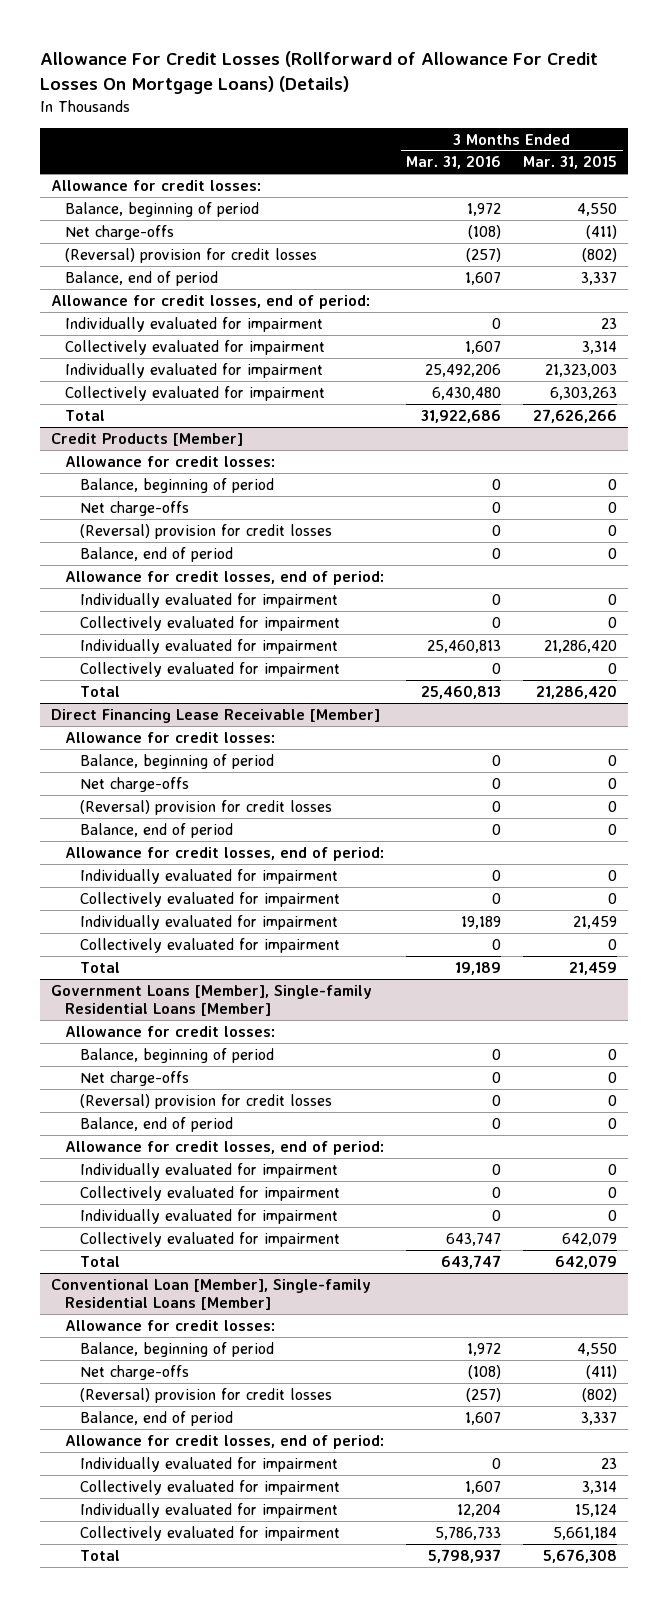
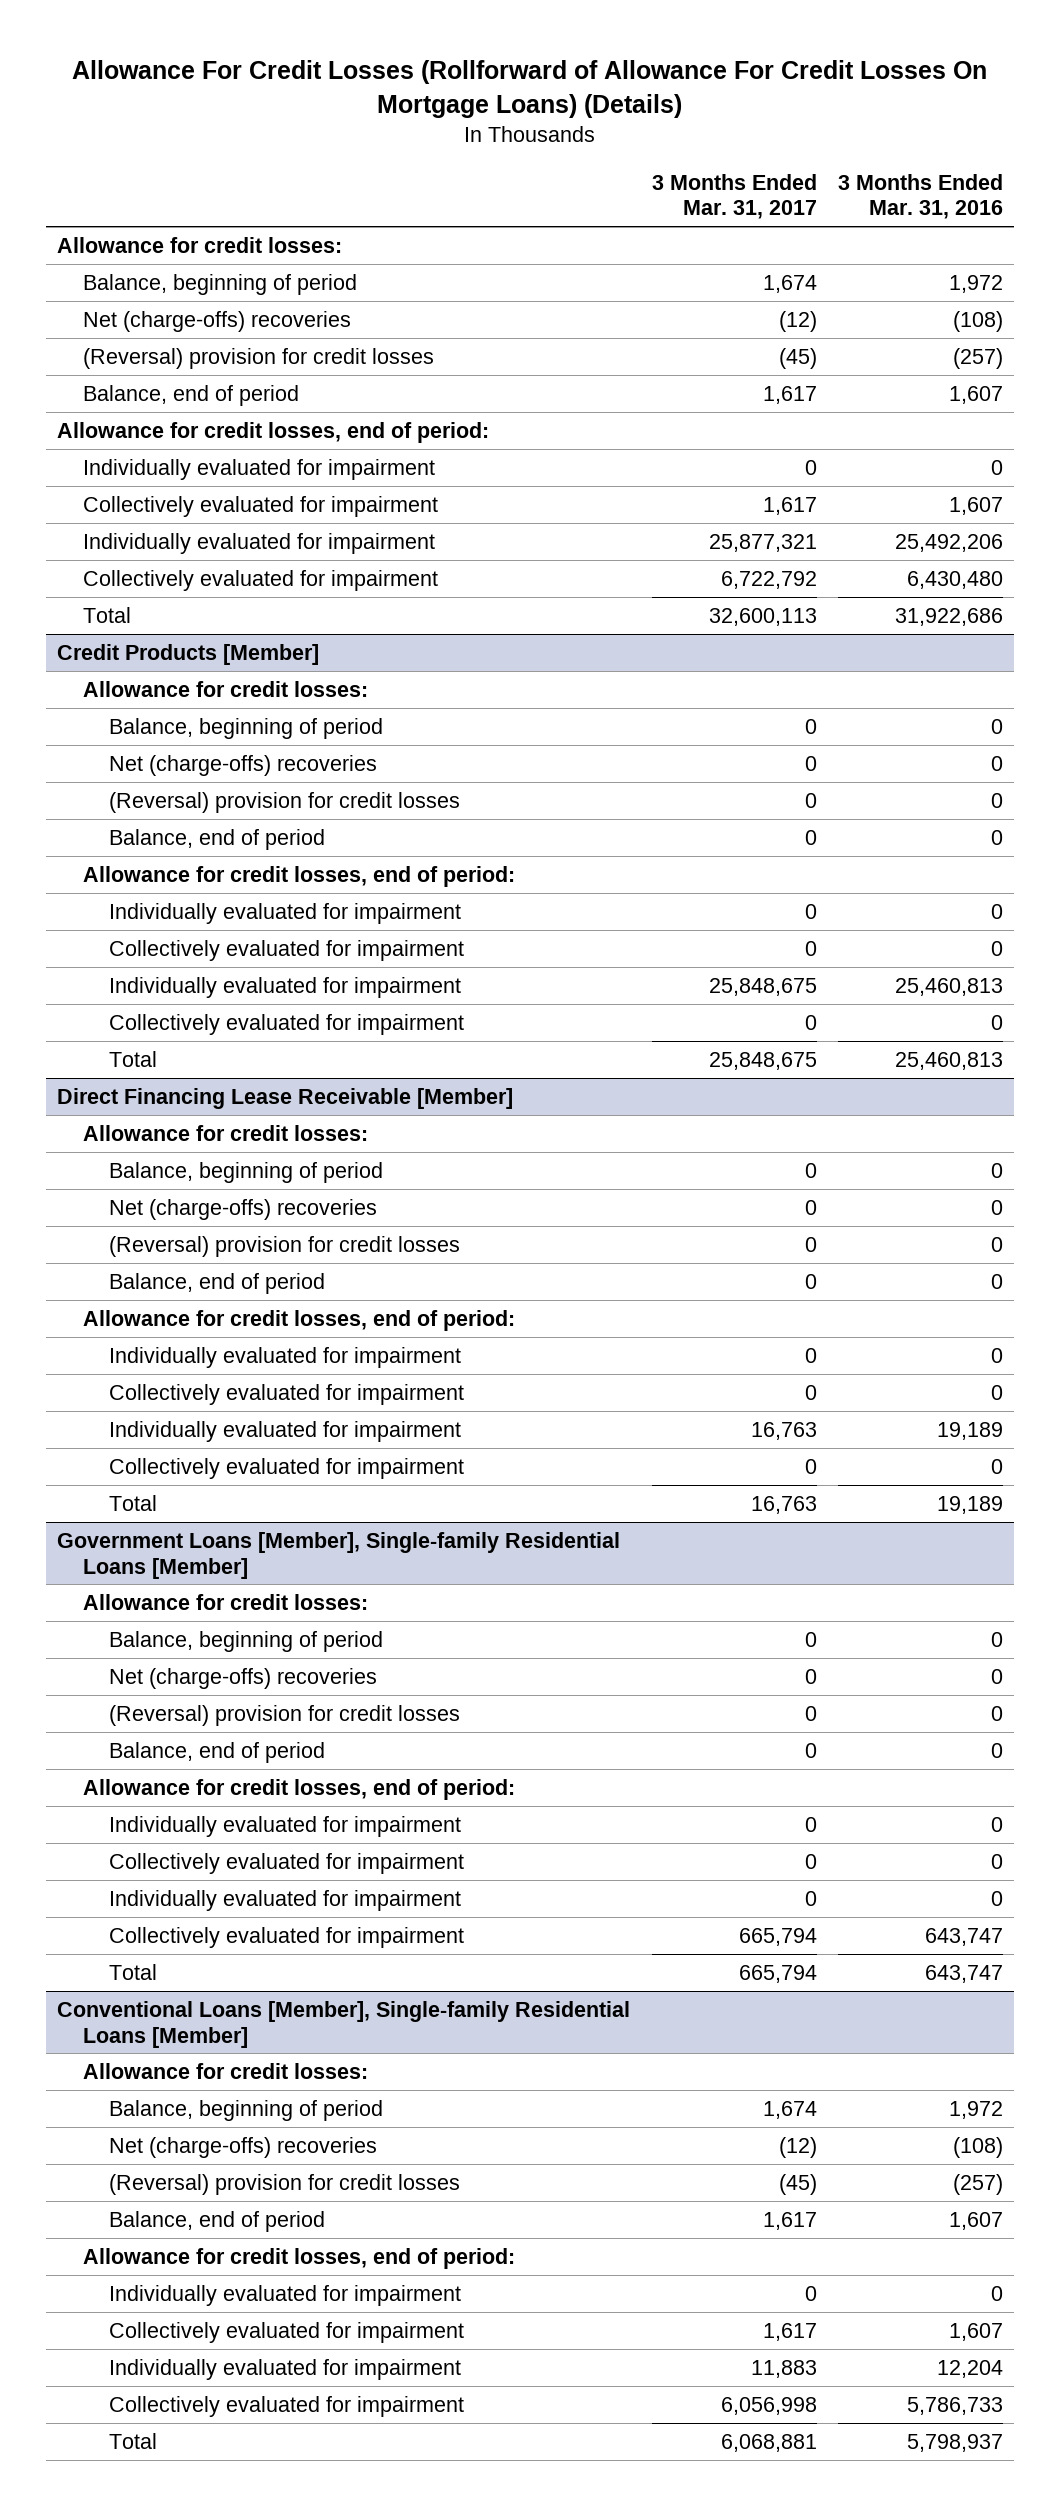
[523,155,618,170] Mar. 31, 2015 -> none
none -> [651,173,817,220] 3 Months Ended Mar. 31, 2017
[65,224,175,240] Net charge-offs -> [83,310,352,332] Net (charge-offs) recoveries
[79,500,189,516] Net charge-offs -> [109,754,378,776] Net (charge-offs) recoveries
[79,776,189,792] Net charge-offs -> [109,1198,378,1220] Net (charge-offs) recoveries
[79,1070,189,1086] Net charge-offs -> [109,1667,378,1689] Net (charge-offs) recoveries
[51,1278,372,1311] Conventional Loan [Member], Single-family Residential Loans [Member] -> [56,2000,630,2048] Conventional Loans [Member], Single-family Residential Loans [Member]
[79,1364,189,1380] Net charge-offs -> [109,2136,378,2158] Net (charge-offs) recoveries

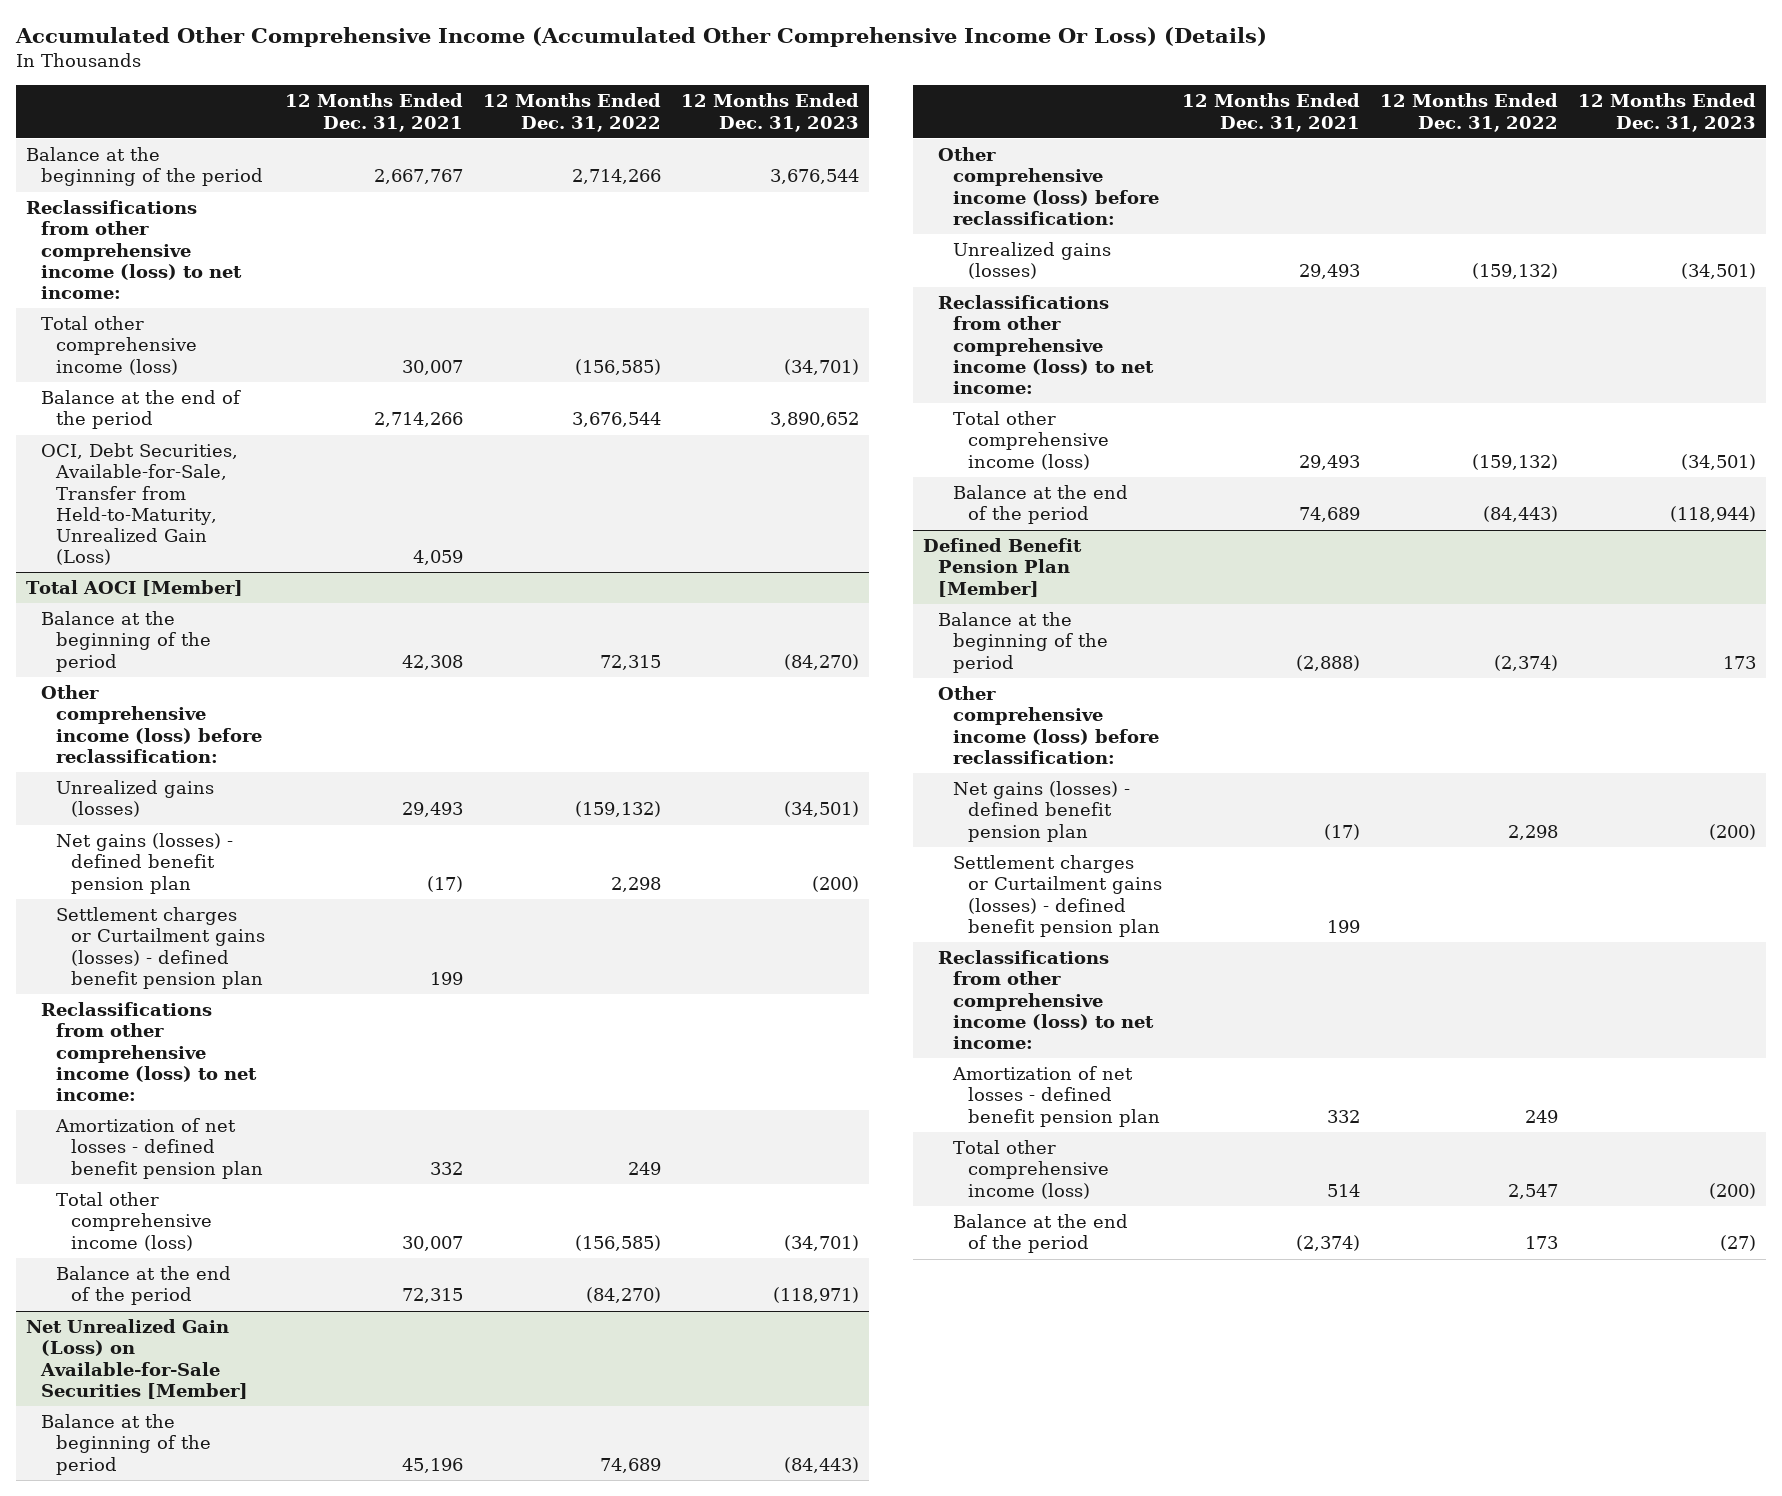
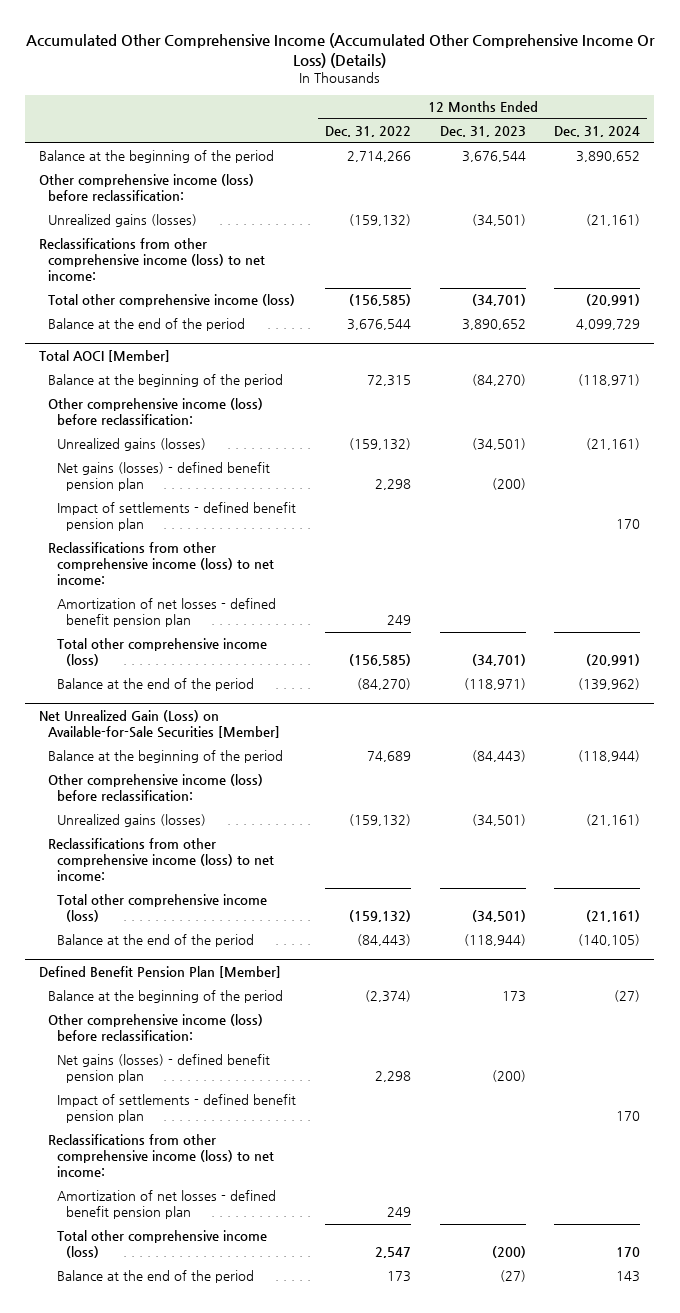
[284,93,463,132] 12 Months Ended Dec. 31, 2021 -> none
none -> [554,126,641,138] Dec. 31, 2024
none -> [39,174,255,202] Other comprehensive income (loss) before reclassification:
none -> [48,214,198,228] Unrealized gains (losses)
[40,443,238,566] OCI, Debt Securities, Available-for-Sale, Transfer from Held-to-Maturity, Unrealized Gain (Loss) -> none
[55,907,265,989] Settlement charges or Curtailment gains (losses) - defined benefit pension plan -> [57,502,297,532] Impact of settlements - defined benefit pension plan
[953,855,1163,937] Settlement charges or Curtailment gains (losses) - defined benefit pension plan -> [57,1094,297,1124] Impact of settlements - defined benefit pension plan

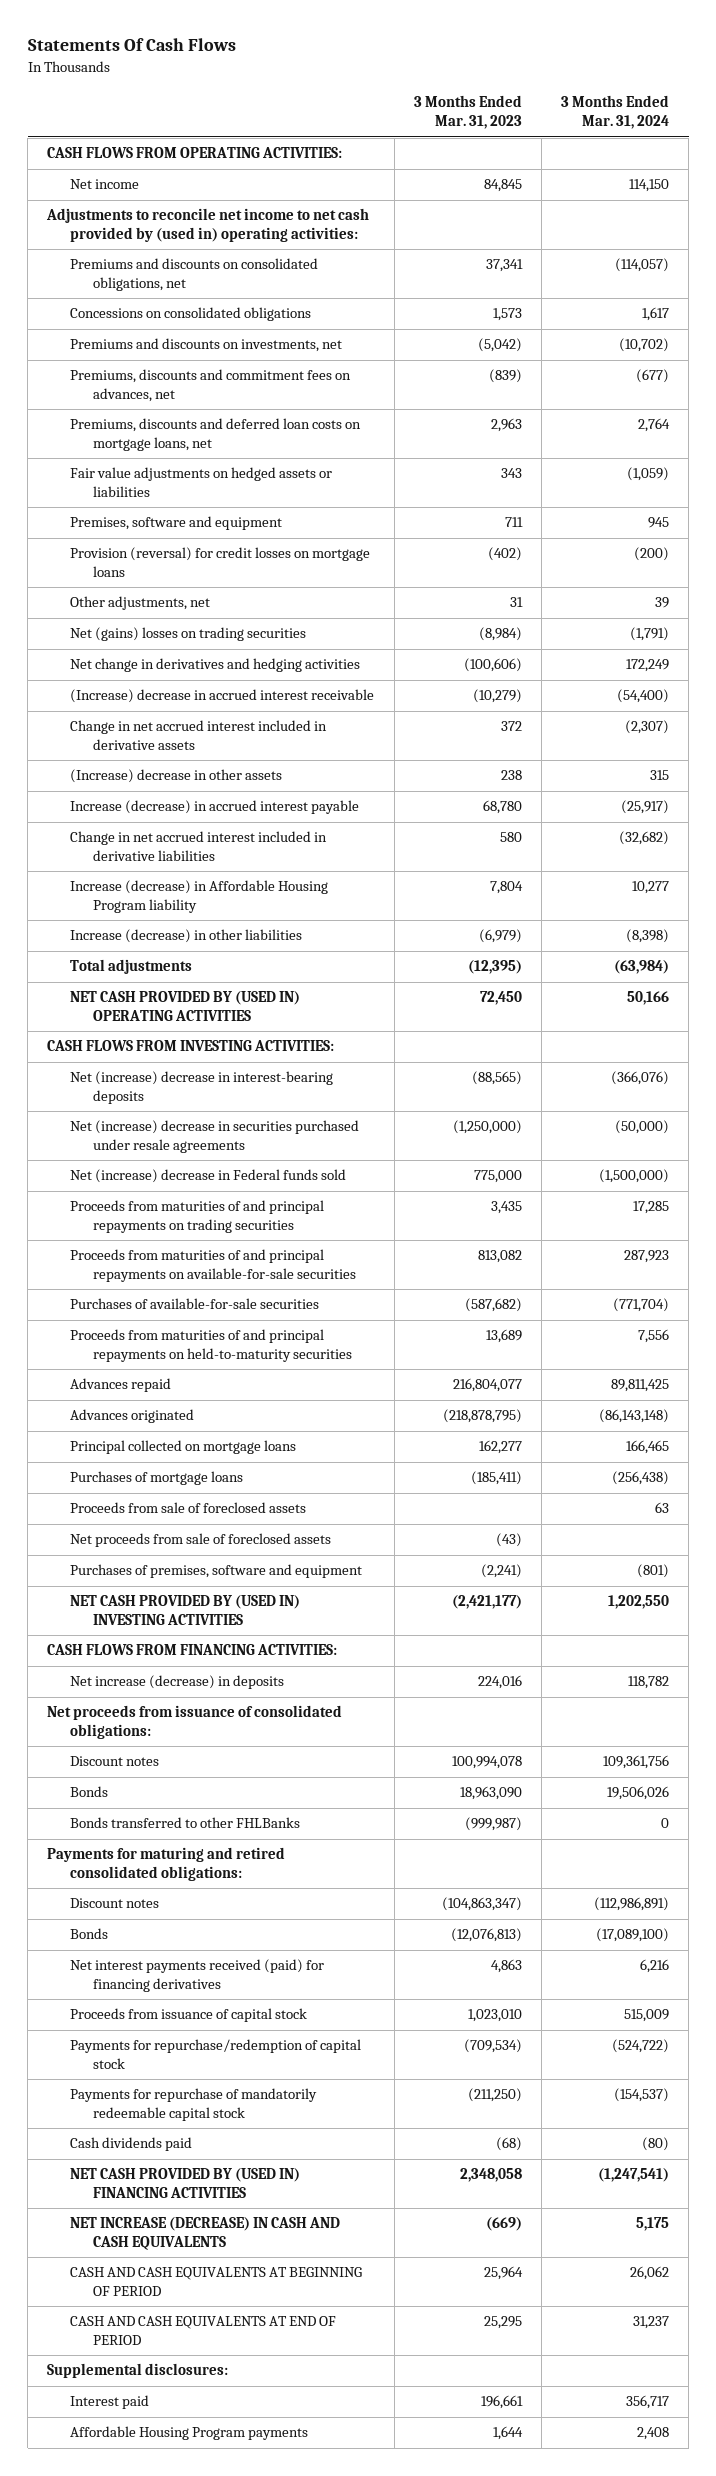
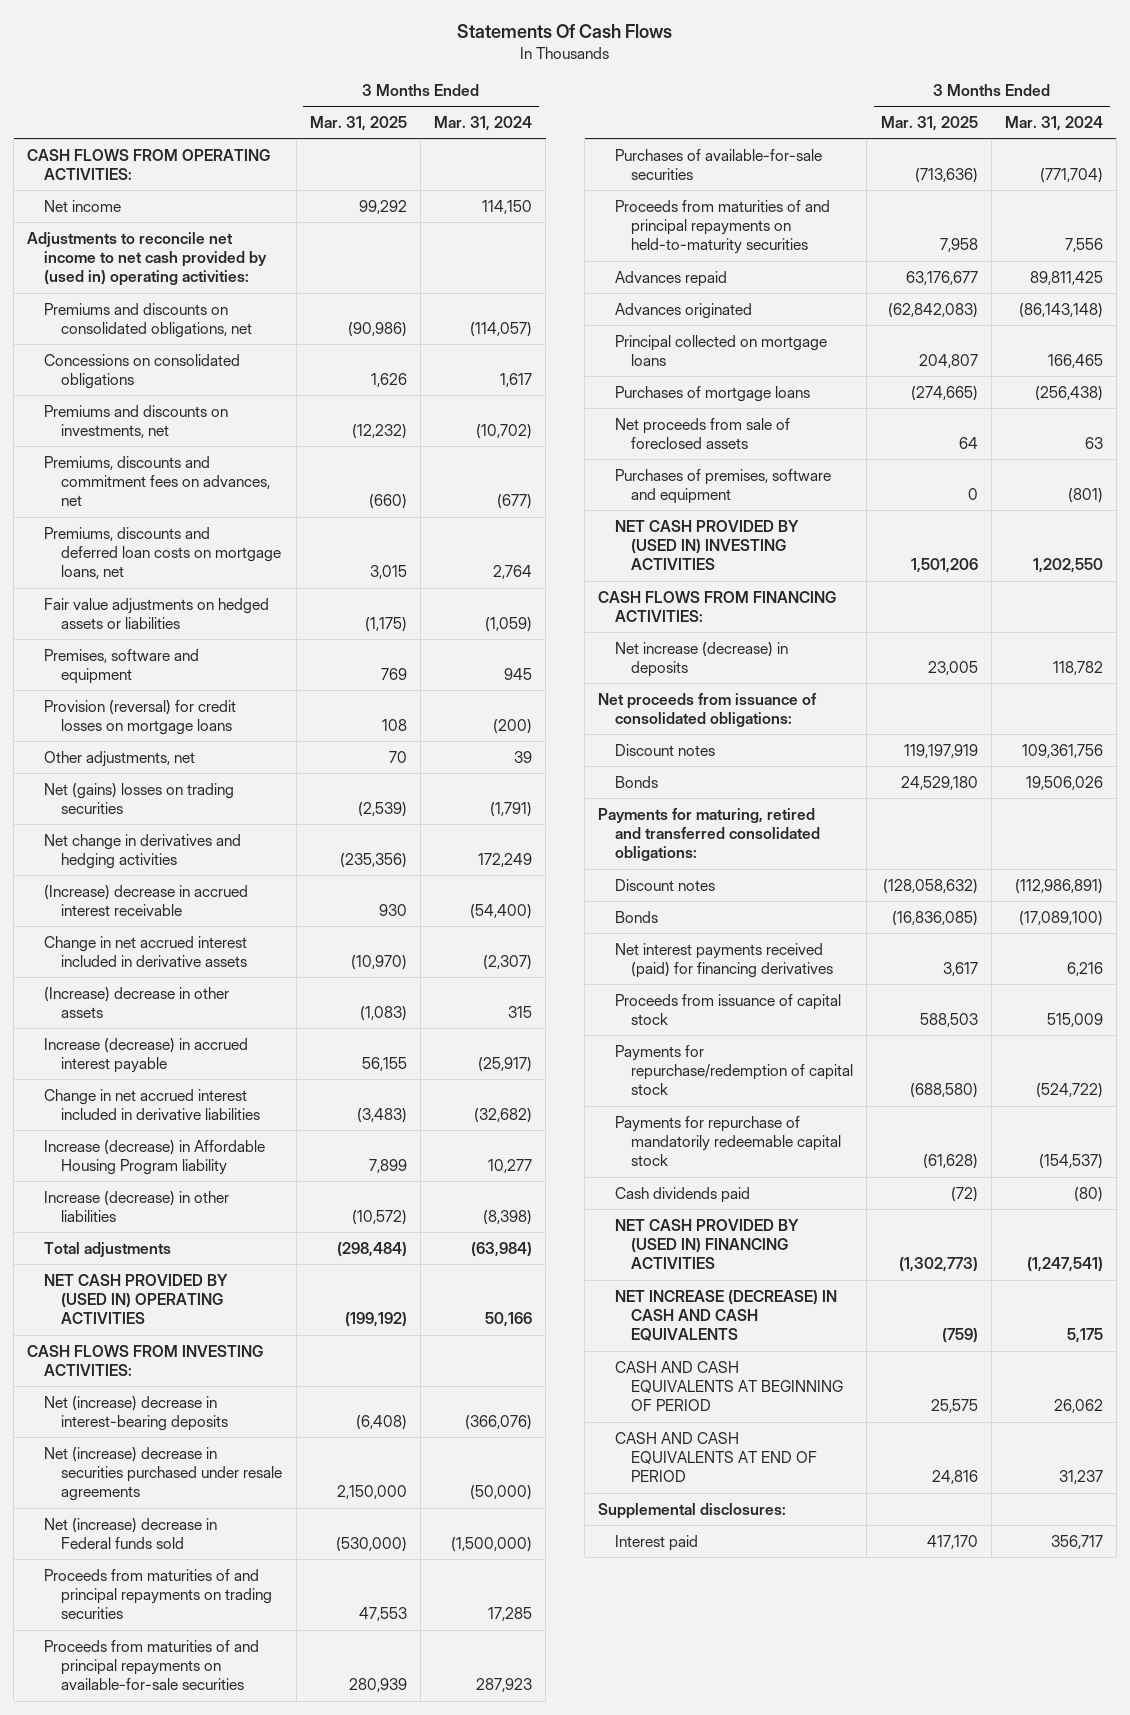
[413,95,522,130] 3 Months Ended Mar. 31, 2023 -> none
none -> [309,115,407,131] Mar. 31, 2025
[70,1533,332,1548] Net proceeds from sale of foreclosed assets -> none
[70,1502,307,1514] Proceeds from sale of foreclosed assets -> [614,417,790,450] Net proceeds from sale of foreclosed assets
[70,1817,301,1829] Bonds transferred to other FHLBanks -> none
[47,1847,286,1882] Payments for maturing and retired consolidated obligations: -> [598,807,820,862] Payments for maturing, retired and transferred consolidated obligations:
[70,2426,309,2441] Affordable Housing Program payments -> none

